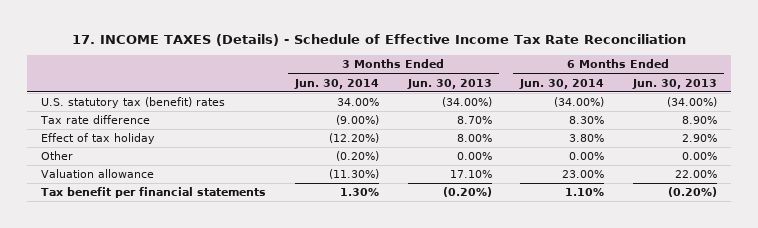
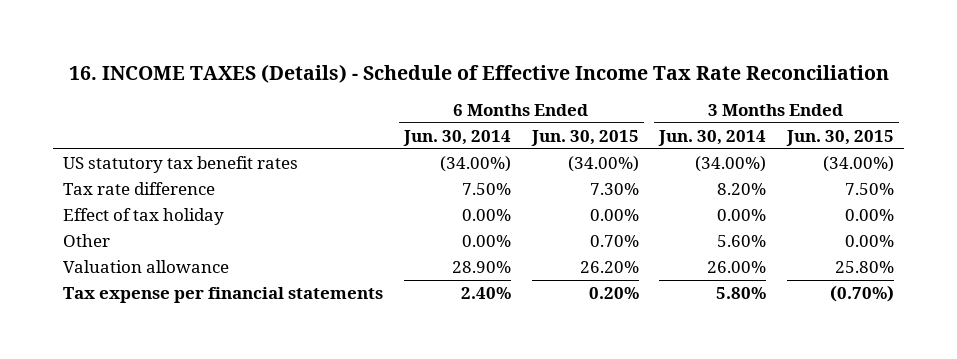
[72,34,687,47] 17. INCOME TAXES (Details) - Schedule of Effective Income Tax Rate Reconciliation -> [68,63,889,83] 16. INCOME TAXES (Details) - Schedule of Effective Income Tax Rate Reconciliation
[406,78,492,89] Jun. 30, 2013 -> none
[631,78,717,89] Jun. 30, 2013 -> none
none -> [530,129,639,146] Jun. 30, 2015
none -> [785,129,894,146] Jun. 30, 2015
[41,97,226,109] U.S. statutory tax (benefit) rates -> [63,156,299,174] US statutory tax benefit rates
[336,98,379,107] 34.00% -> [695,156,767,173] (34.00%)
[335,115,379,126] (9.00%) -> [717,183,767,196] 8.20%
[569,116,605,125] 8.30% -> [461,183,511,196] 7.50%
[328,133,379,144] (12.20%) -> [717,209,767,222] 0.00%
[569,134,605,143] 3.80% -> [461,209,511,222] 0.00%
[335,151,379,162] (0.20%) -> [717,235,767,248] 5.60%
[328,169,379,180] (11.30%) -> [707,261,767,274] 26.00%
[562,170,605,179] 23.00% -> [451,261,511,274] 28.90%
[41,187,267,199] Tax benefit per financial statements -> [63,287,384,304] Tax expense per financial statements
[339,188,379,197] 1.30% -> [716,287,767,300] 5.80%
[565,188,605,197] 1.10% -> [460,287,511,300] 2.40%

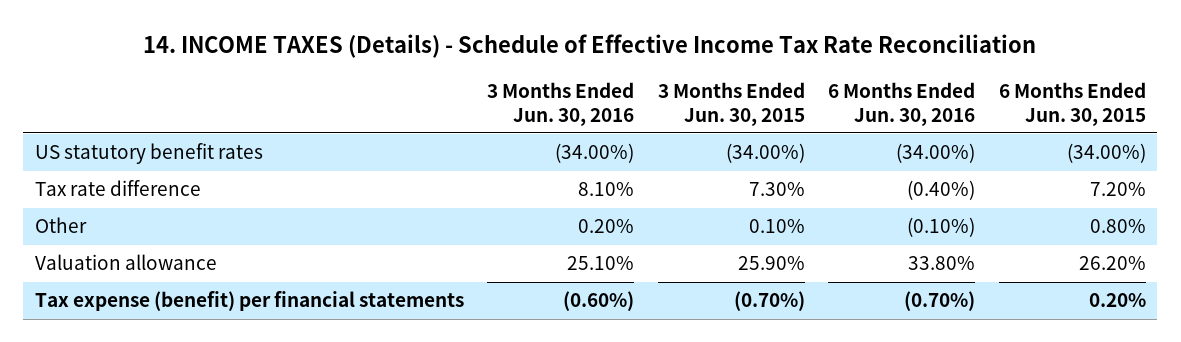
[68,63,889,83] 16. INCOME TAXES (Details) - Schedule of Effective Income Tax Rate Reconciliation -> [143,34,1037,59] 14. INCOME TAXES (Details) - Schedule of Effective Income Tax Rate Reconciliation
[402,129,511,146] Jun. 30, 2014 -> none
[658,129,767,146] Jun. 30, 2014 -> none
none -> [487,81,635,126] 3 Months Ended Jun. 30, 2016
none -> [828,81,976,126] 6 Months Ended Jun. 30, 2016
[63,208,225,226] Effect of tax holiday -> none
[63,156,299,174] US statutory tax benefit rates -> [35,143,264,165] US statutory benefit rates
[589,183,639,196] 7.30% -> [1089,182,1146,197] 7.20%
[844,183,894,196] 7.50% -> [748,182,805,197] 7.30%
[589,235,639,248] 0.70% -> [1089,219,1146,234] 0.80%
[844,235,894,248] 0.00% -> [748,219,805,234] 0.10%
[834,261,894,274] 25.80% -> [737,256,805,271] 25.90%
[63,287,384,304] Tax expense per financial statements -> [35,291,465,312] Tax expense (benefit) per financial statements

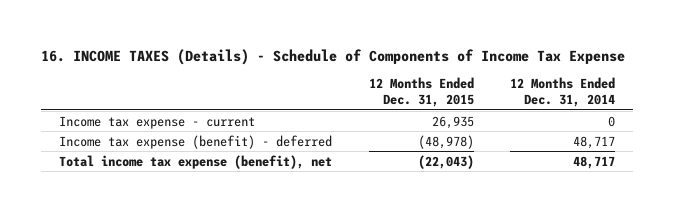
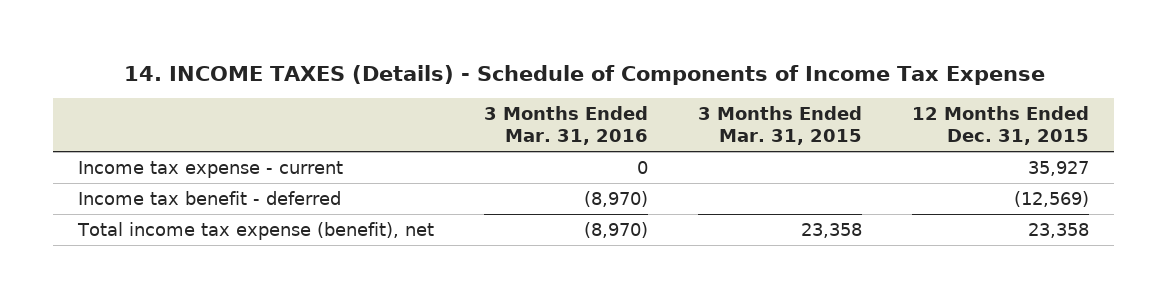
[40,48,625,65] 16. INCOME TAXES (Details) - Schedule of Components of Income Tax Expense -> [123,64,1045,85] 14. INCOME TAXES (Details) - Schedule of Components of Income Tax Expense
[509,77,615,108] 12 Months Ended Dec. 31, 2014 -> none
none -> [484,106,649,146] 3 Months Ended Mar. 31, 2016
none -> [698,106,863,146] 3 Months Ended Mar. 31, 2015
[431,115,474,129] 26,935 -> [1028,160,1090,176] 35,927
[59,134,333,149] Income tax expense (benefit) - deferred -> [78,190,342,205] Income tax benefit - deferred
[417,134,474,149] (48,978) -> [1014,190,1090,207] (12,569)
[417,154,474,169] (22,043) -> [1028,222,1090,238] 23,358

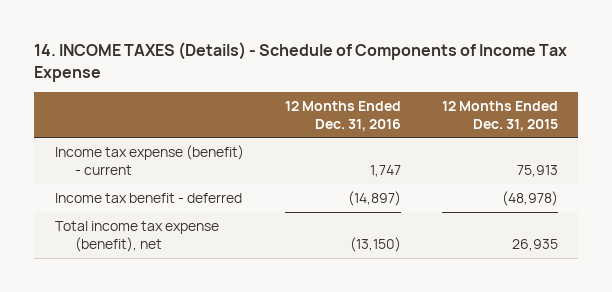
[484,106,649,146] 3 Months Ended Mar. 31, 2016 -> none
[698,106,863,146] 3 Months Ended Mar. 31, 2015 -> none
none -> [284,100,401,131] 12 Months Ended Dec. 31, 2016
[78,160,344,178] Income tax expense - current -> [54,145,244,175] Income tax expense (benefit) - current
[1028,160,1090,176] 35,927 -> [516,164,558,177] 75,913
[1014,190,1090,207] (12,569) -> [501,191,558,207] (48,978)
[1028,222,1090,238] 23,358 -> [511,238,558,251] 26,935

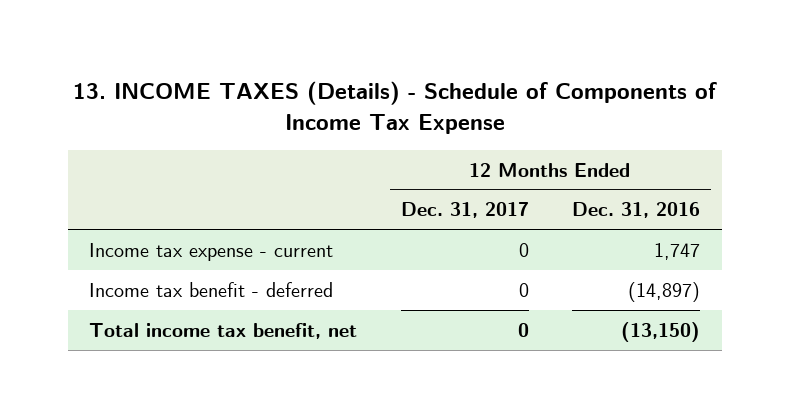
[34,41,568,82] 14. INCOME TAXES (Details) - Schedule of Components of Income Tax Expense -> [72,80,717,134] 13. INCOME TAXES (Details) - Schedule of Components of Income Tax Expense
[441,100,558,131] 12 Months Ended Dec. 31, 2015 -> none
none -> [400,202,529,219] Dec. 31, 2017
[54,145,244,175] Income tax expense (benefit) - current -> [89,242,334,261] Income tax expense - current
[54,221,219,252] Total income tax expense (benefit), net -> [89,322,358,339] Total income tax benefit, net

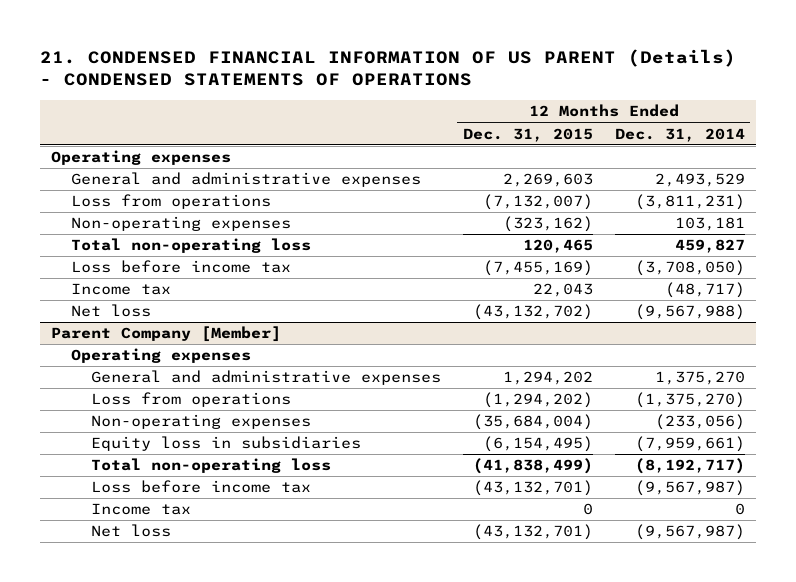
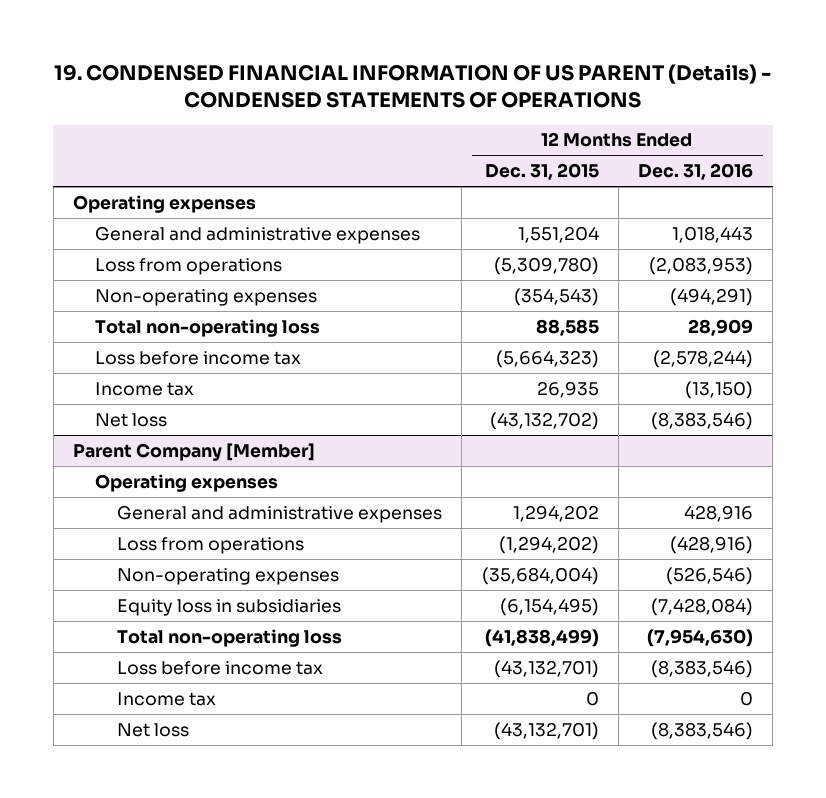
[40,48,737,87] 21. CONDENSED FINANCIAL INFORMATION OF US PARENT (Details) - CONDENSED STATEMENTS OF OPERATIONS -> [53,64,771,109] 19. CONDENSED FINANCIAL INFORMATION OF US PARENT (Details) - CONDENSED STATEMENTS OF OPERATIONS
[614,127,745,142] Dec. 31, 2014 -> none
none -> [637,163,753,181] Dec. 31, 2016
[502,173,593,188] 2,269,603 -> [517,225,599,243] 1,551,204
[482,194,593,211] (7,132,007) -> [493,256,599,275] (5,309,780)
[502,216,593,233] (323,162) -> [513,287,599,306] (354,543)
[522,239,593,254] 120,465 -> [535,318,599,336] 88,585
[482,260,593,277] (7,455,169) -> [495,349,599,368] (5,664,323)
[532,283,593,298] 22,043 -> [536,380,599,398] 26,935

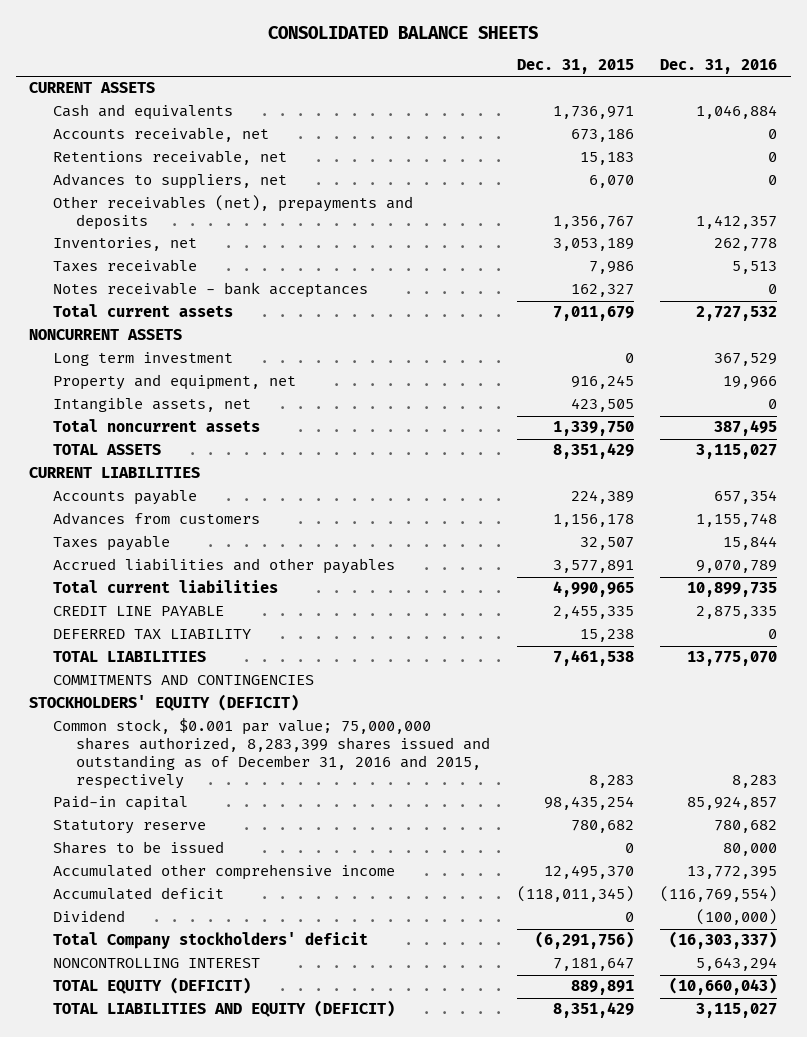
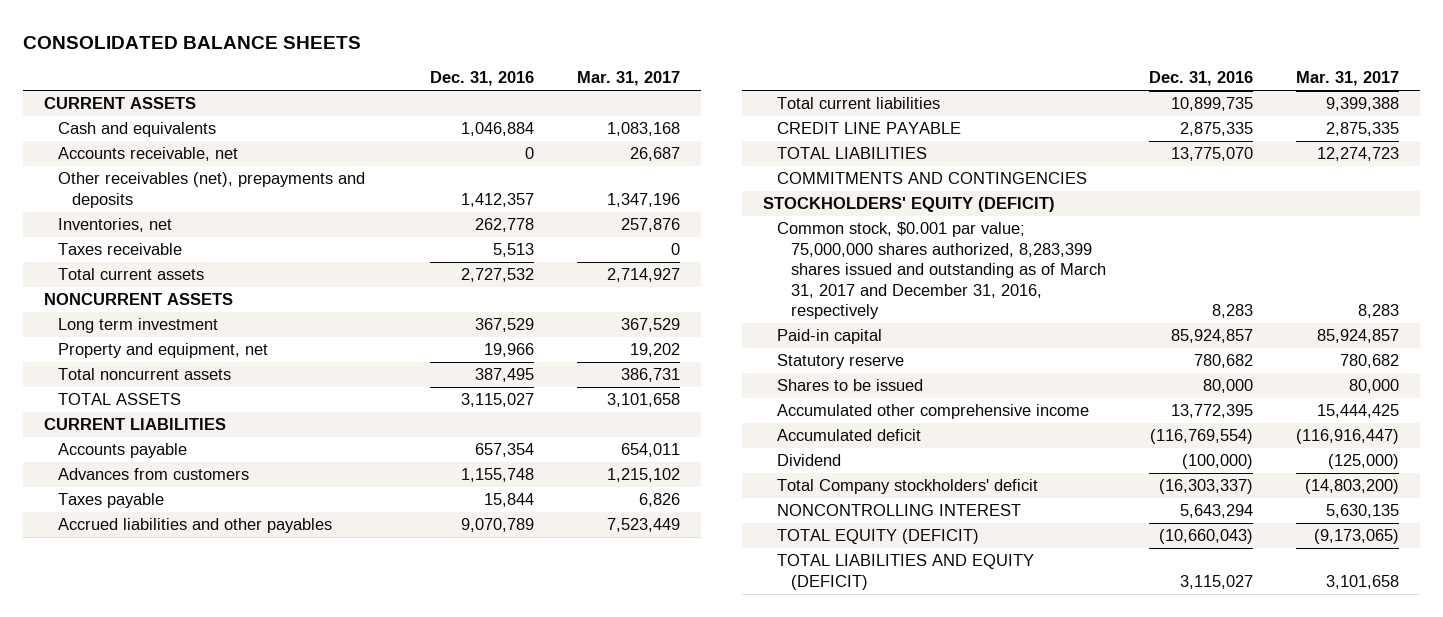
[516,59,634,75] Dec. 31, 2015 -> none
none -> [576,71,680,87] Mar. 31, 2017
[52,150,287,166] Retentions receivable, net -> none
[52,173,287,190] Advances to suppliers, net -> none
[52,282,368,299] Notes receivable - bank acceptances -> none
[52,397,251,413] Intangible assets, net -> none
[52,629,251,640] DEFERRED TAX LIABILITY -> none
[52,718,490,789] Common stock, $0.001 par value; 75,000,000 shares authorized, 8,283,399 shares issued and outstanding as of December 31, 2016 and 2015, respectively -> [777,222,1107,320] Common stock, $0.001 par value; 75,000,000 shares authorized, 8,283,399 shares issued and outstanding as of March 31, 2017 and December 31, 2016, respectively

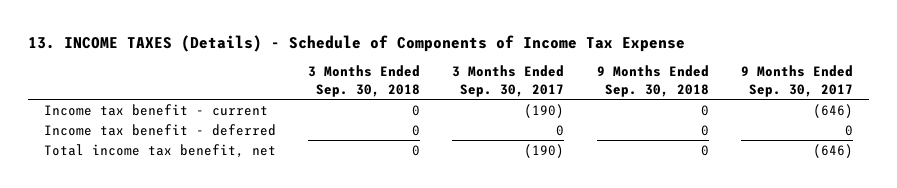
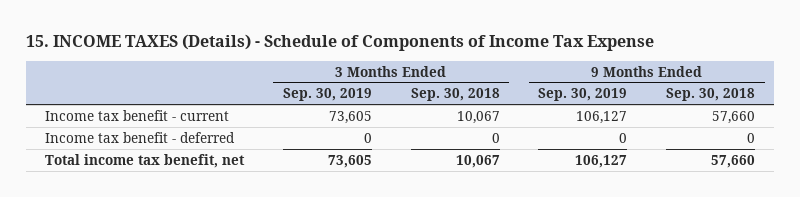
[27,35,685,53] 13. INCOME TAXES (Details) - Schedule of Components of Income Tax Expense -> [25,34,654,52] 15. INCOME TAXES (Details) - Schedule of Components of Income Tax Expense
[452,65,565,97] 3 Months Ended Sep. 30, 2017 -> none
[740,65,853,97] 9 Months Ended Sep. 30, 2017 -> none
none -> [282,88,372,102] Sep. 30, 2019
none -> [538,88,628,102] Sep. 30, 2019
[412,104,421,116] 0 -> [456,110,500,124] 10,067
[700,104,709,116] 0 -> [711,110,755,124] 57,660
[412,144,421,156] 0 -> [455,154,500,168] 10,067
[700,144,709,156] 0 -> [710,154,755,168] 57,660

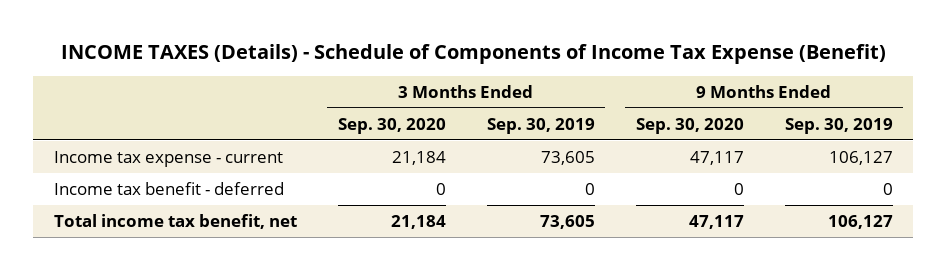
[25,34,654,52] 15. INCOME TAXES (Details) - Schedule of Components of Income Tax Expense -> [61,44,887,65] INCOME TAXES (Details) - Schedule of Components of Income Tax Expense (Benefit)
[410,88,500,102] Sep. 30, 2018 -> none
[665,88,755,102] Sep. 30, 2018 -> none
none -> [337,117,446,134] Sep. 30, 2020
none -> [635,117,744,134] Sep. 30, 2020
[45,109,230,121] Income tax benefit - current -> [53,150,283,167] Income tax expense - current

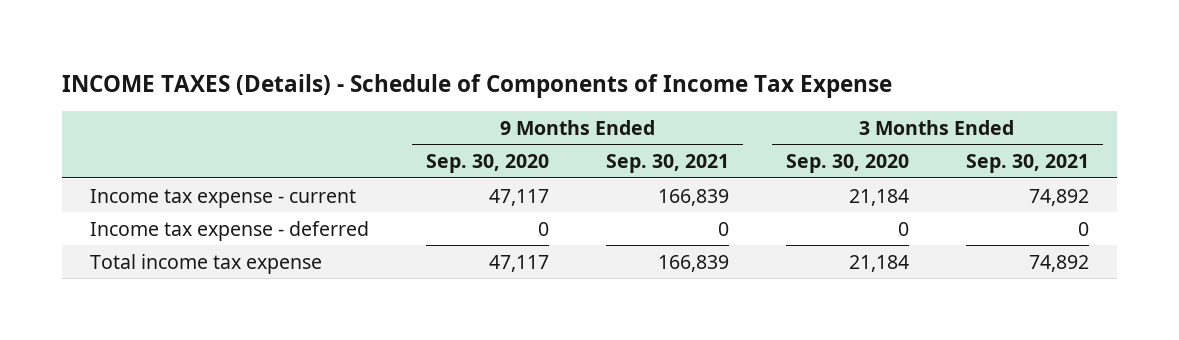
[61,44,887,65] INCOME TAXES (Details) - Schedule of Components of Income Tax Expense (Benefit) -> [61,73,892,98] INCOME TAXES (Details) - Schedule of Components of Income Tax Expense
[486,117,595,134] Sep. 30, 2019 -> none
[784,117,893,134] Sep. 30, 2019 -> none
none -> [605,154,729,174] Sep. 30, 2021
none -> [965,154,1089,174] Sep. 30, 2021
[53,181,284,195] Income tax benefit - deferred -> [90,220,370,241] Income tax expense - deferred
[53,213,297,229] Total income tax benefit, net -> [90,253,323,274] Total income tax expense

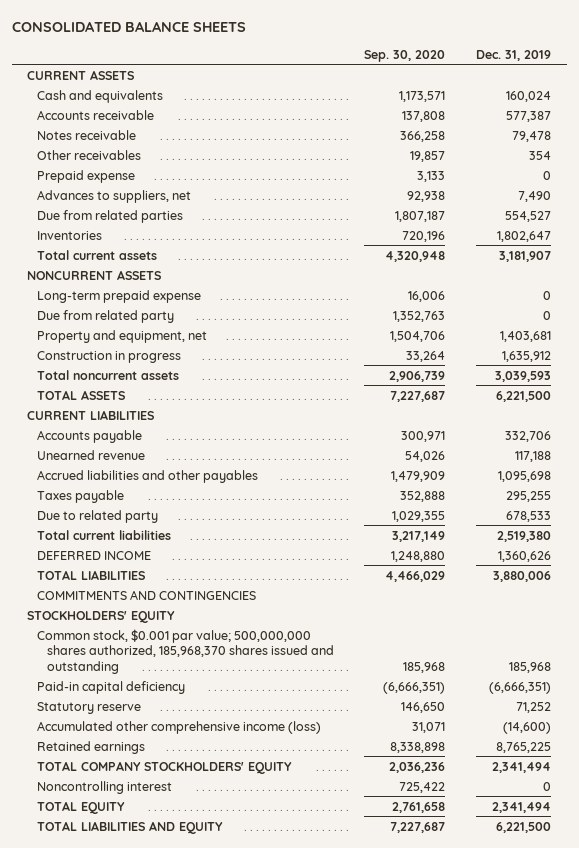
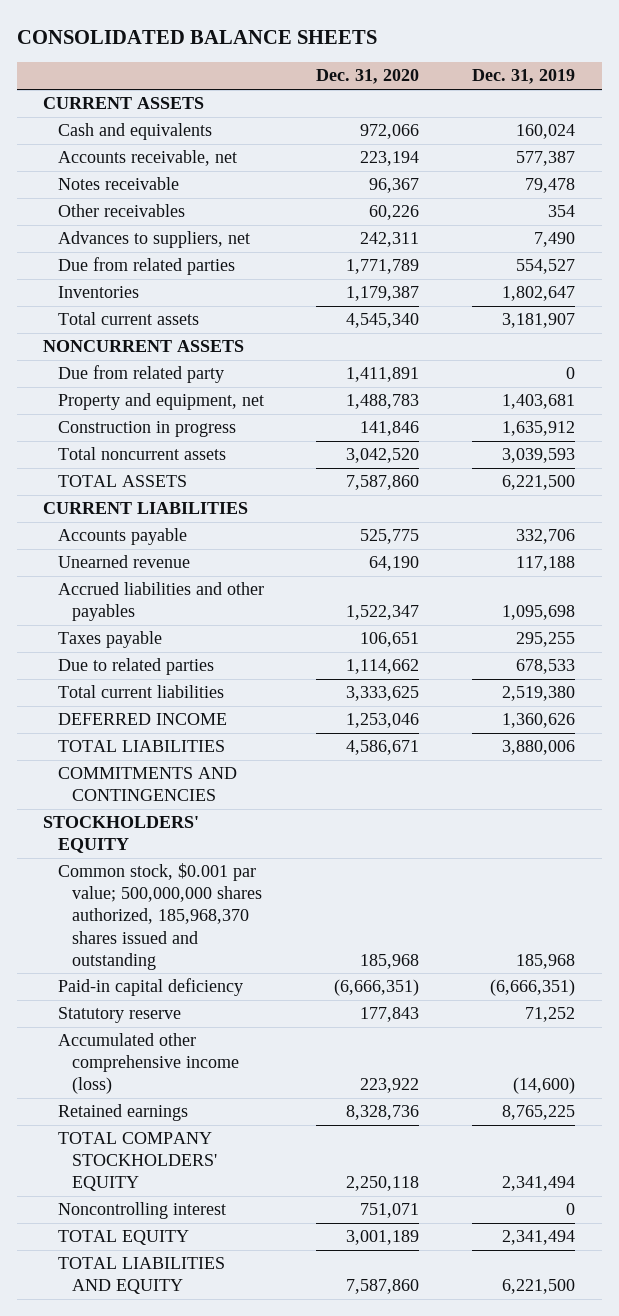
[364,49,446,62] Sep. 30, 2020 -> none
none -> [316,69,420,85] Dec. 31, 2020
[36,109,154,120] Accounts receivable -> [57,150,237,167] Accounts receivable, net
[36,169,135,183] Prepaid expense -> none
[36,289,201,303] Long-term prepaid expense -> none
[36,509,158,523] Due to related party -> [57,658,214,676] Due to related parties

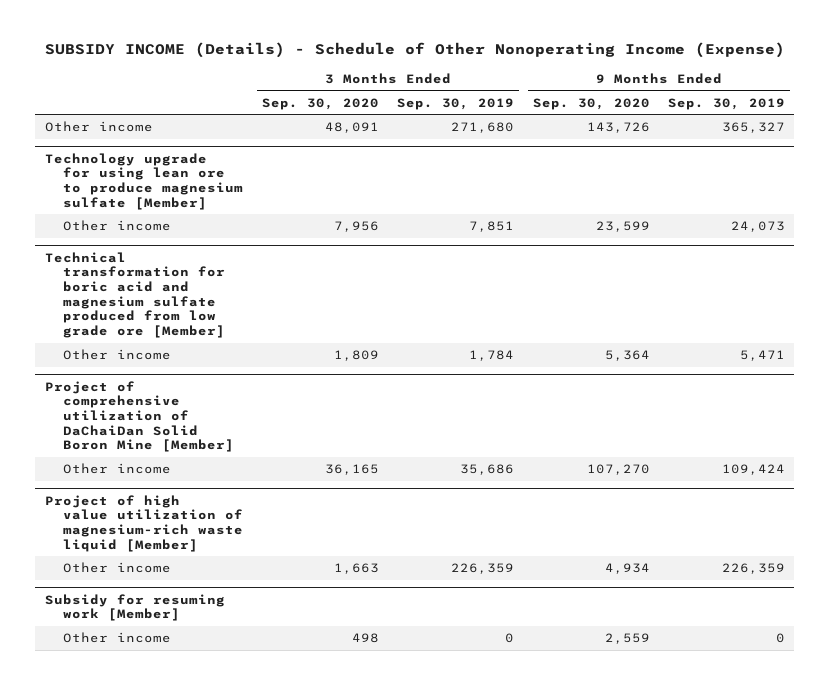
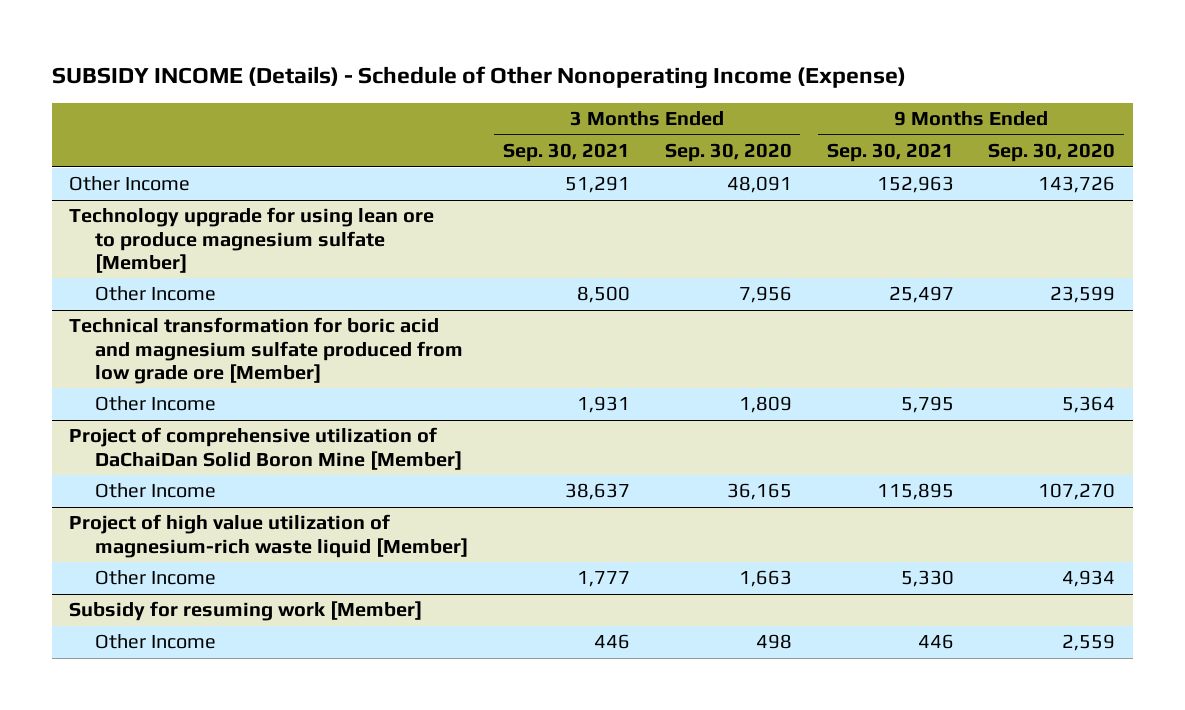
[397,97,515,110] Sep. 30, 2019 -> none
[668,97,786,110] Sep. 30, 2019 -> none
none -> [502,143,630,163] Sep. 30, 2021
none -> [826,143,954,163] Sep. 30, 2021
[44,121,153,133] Other income -> [69,176,191,192] Other Income
[63,220,172,232] Other income -> [94,286,216,302] Other Income
[63,349,172,361] Other income -> [94,396,216,412] Other Income
[63,463,172,475] Other income -> [94,483,216,499] Other Income
[63,562,172,574] Other income -> [94,570,216,586] Other Income
[63,632,172,644] Other income -> [94,634,216,650] Other Income

